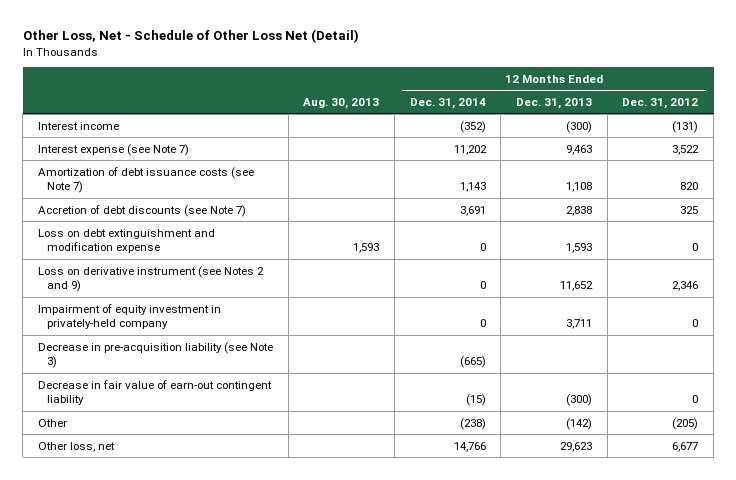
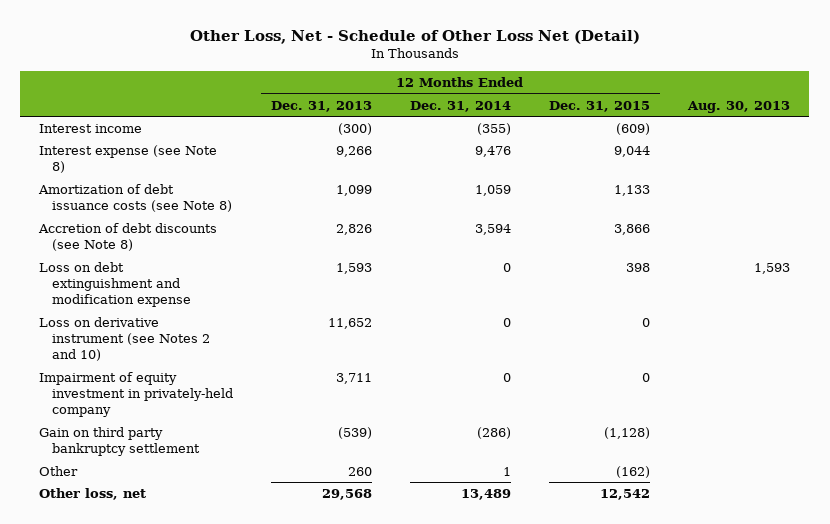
[622,97,699,109] Dec. 31, 2012 -> none
none -> [549,100,651,112] Dec. 31, 2015
[459,120,486,133] (352) -> [476,122,511,135] (355)
[38,143,190,156] Interest expense (see Note 7) -> [39,144,218,174] Interest expense (see Note 8)
[453,144,487,155] 11,202 -> [474,145,511,157] 9,476
[566,144,593,155] 9,463 -> [335,145,372,157] 9,266
[38,166,255,194] Amortization of debt issuance costs (see Note 7) -> [38,183,232,213] Amortization of debt issuance costs (see Note 8)
[459,182,486,193] 1,143 -> [474,184,511,196] 1,059
[566,182,593,193] 1,108 -> [335,184,372,196] 1,099
[38,204,247,217] Accretion of debt discounts (see Note 7) -> [38,222,218,252] Accretion of debt discounts (see Note 8)
[459,205,486,216] 3,691 -> [474,223,511,235] 3,594
[566,205,593,216] 2,838 -> [335,223,372,235] 2,826
[38,265,265,293] Loss on derivative instrument (see Notes 2 and 9) -> [39,316,210,362] Loss on derivative instrument (see Notes 2 and 10)
[38,341,274,369] Decrease in pre-acquisition liability (see Note 3) -> none
[38,379,273,406] Decrease in fair value of earn-out contingent liability -> none
none -> [39,426,200,457] Gain on third party bankruptcy settlement
[459,417,486,430] (238) -> [502,466,511,476] 1
[566,417,593,430] (142) -> [347,466,372,476] 260
[453,441,486,452] 14,766 -> [460,488,511,500] 13,489
[560,441,593,452] 29,623 -> [321,488,372,500] 29,568

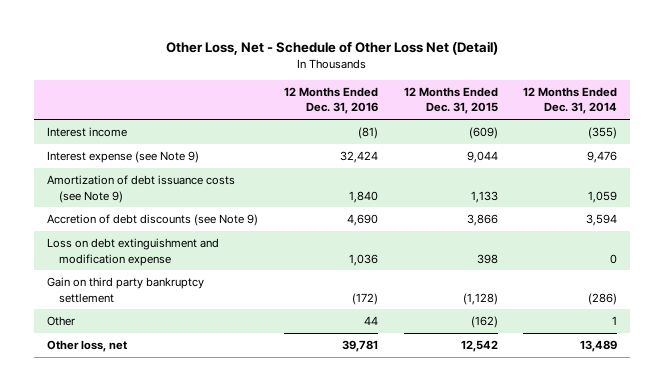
[270,100,372,112] Dec. 31, 2013 -> none
[687,100,791,113] Aug. 30, 2013 -> none
none -> [283,87,378,115] 12 Months Ended Dec. 31, 2016
[39,144,218,174] Interest expense (see Note 8) -> [47,151,200,164] Interest expense (see Note 9)
[38,183,232,213] Amortization of debt issuance costs (see Note 8) -> [47,175,236,203] Amortization of debt issuance costs (see Note 9)
[38,222,218,252] Accretion of debt discounts (see Note 8) -> [47,214,259,227] Accretion of debt discounts (see Note 9)
[39,316,210,362] Loss on derivative instrument (see Notes 2 and 10) -> none
[39,371,233,418] Impairment of equity investment in privately-held company -> none

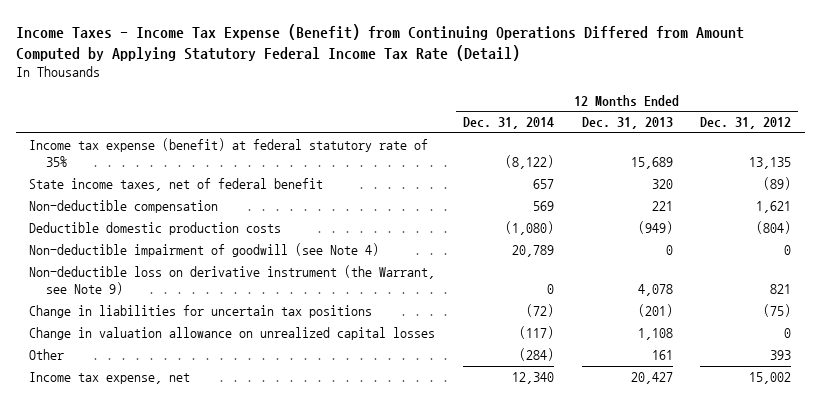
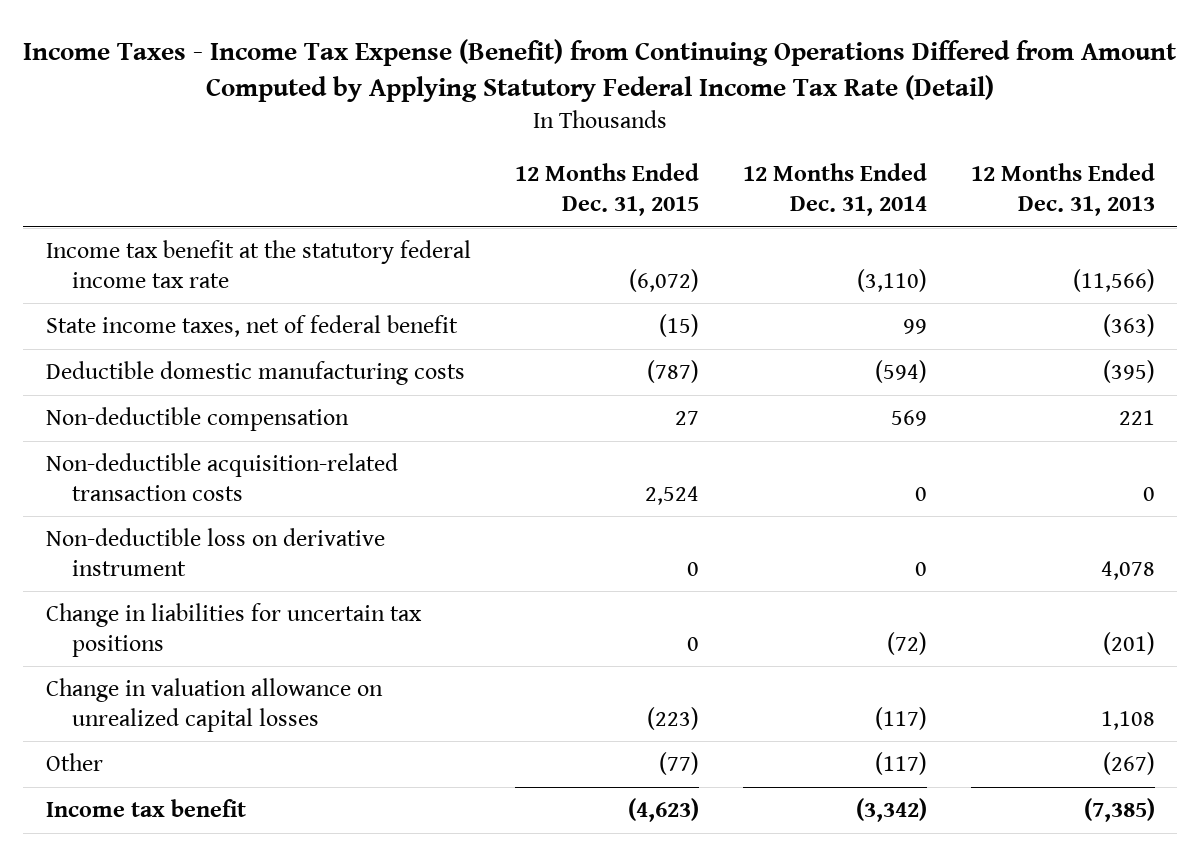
[700,117,792,130] Dec. 31, 2012 -> none
none -> [514,163,699,216] 12 Months Ended Dec. 31, 2015
[29,138,429,168] Income tax expense (benefit) at federal statutory rate of 35% -> [45,240,471,288] Income tax benefit at the statutory federal income tax rate
[505,155,555,170] (8,122) -> [857,268,928,292] (3,110)
[630,157,673,170] 15,689 -> [1073,268,1156,292] (11,566)
[533,179,555,190] 657 -> [903,319,928,335] 99
[651,179,673,190] 320 -> [1103,314,1156,338] (363)
none -> [45,361,465,386] Deductible domestic manufacturing costs
[29,222,282,236] Deductible domestic production costs -> none
[29,243,380,258] Non-deductible impairment of goodwill (see Note 4) -> none
none -> [45,453,398,501] Non-deductible acquisition-related transaction costs
[29,265,436,296] Non-deductible loss on derivative instrument (the Warrant, see Note 9) -> [45,528,385,576] Non-deductible loss on derivative instrument
[519,348,555,362] (284) -> [875,752,928,776] (117)
[651,350,673,361] 161 -> [1103,752,1156,776] (267)
[29,372,191,385] Income tax expense, net -> [45,799,246,818] Income tax benefit
[512,372,555,385] 12,340 -> [856,798,928,823] (3,342)
[630,372,673,385] 20,427 -> [1084,798,1156,823] (7,385)

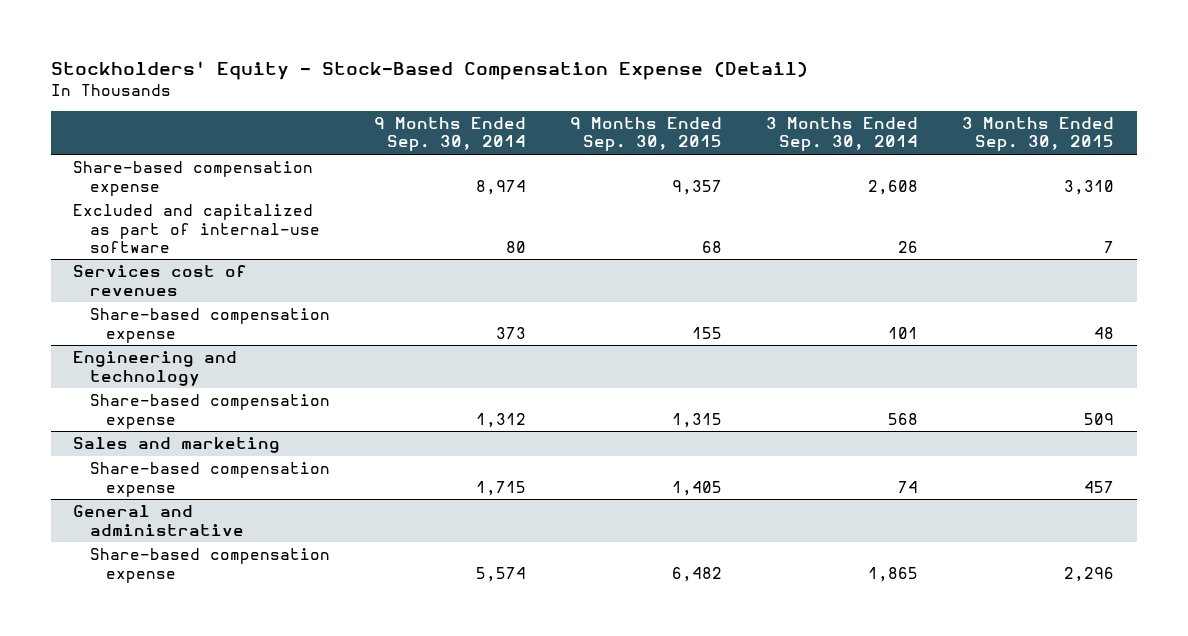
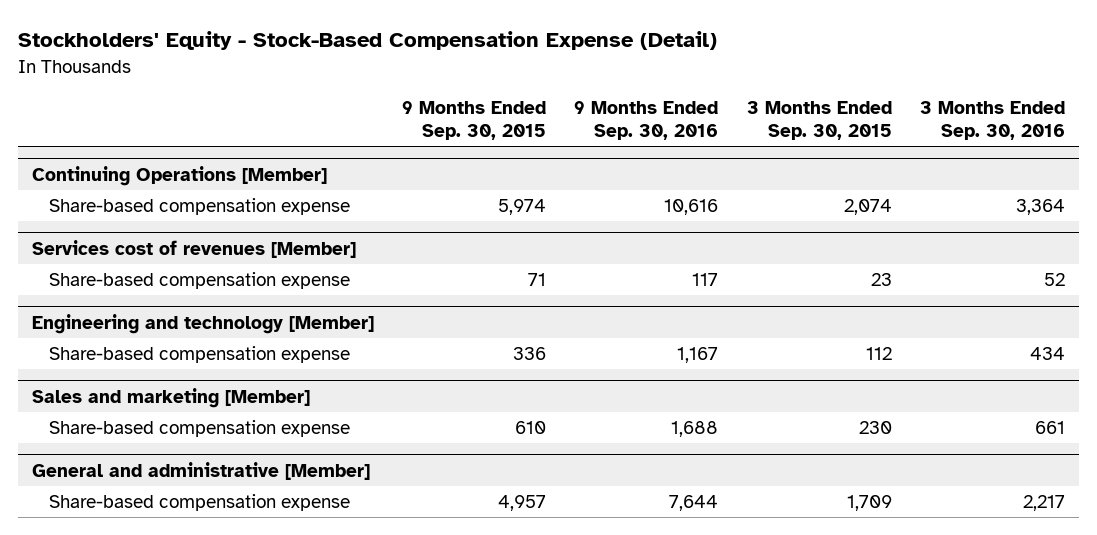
[373,117,526,152] 9 Months Ended Sep. 30, 2014 -> none
[766,117,919,152] 3 Months Ended Sep. 30, 2014 -> none
none -> [574,101,719,141] 9 Months Ended Sep. 30, 2016
none -> [919,101,1065,141] 3 Months Ended Sep. 30, 2016
[73,204,320,253] Excluded and capitalized as part of internal-use software -> none
none -> [31,165,327,186] Continuing Operations [Member]
[672,179,723,195] 9,357 -> [498,199,547,216] 5,974
[1064,179,1115,195] 3,310 -> [843,199,892,216] 2,074
[73,265,248,296] Services cost of revenues -> [31,239,356,258] Services cost of revenues [Member]
[692,326,723,339] 155 -> [528,273,547,287] 71
[1094,326,1115,339] 48 -> [870,273,892,287] 23
[73,351,238,386] Engineering and technology -> [31,313,374,334] Engineering and technology [Member]
[672,412,723,428] 1,315 -> [513,347,547,361] 336
[1084,412,1115,425] 509 -> [865,347,892,361] 112
[73,437,281,454] Sales and marketing -> [31,387,310,408] Sales and marketing [Member]
[672,480,723,496] 1,405 -> [515,421,547,435] 610
[1084,480,1115,493] 457 -> [858,421,892,435] 230
[73,505,244,536] General and administrative -> [31,461,370,480] General and administrative [Member]
[672,566,723,582] 6,482 -> [498,495,547,512] 4,957
[1064,566,1115,582] 2,296 -> [846,495,892,512] 1,709

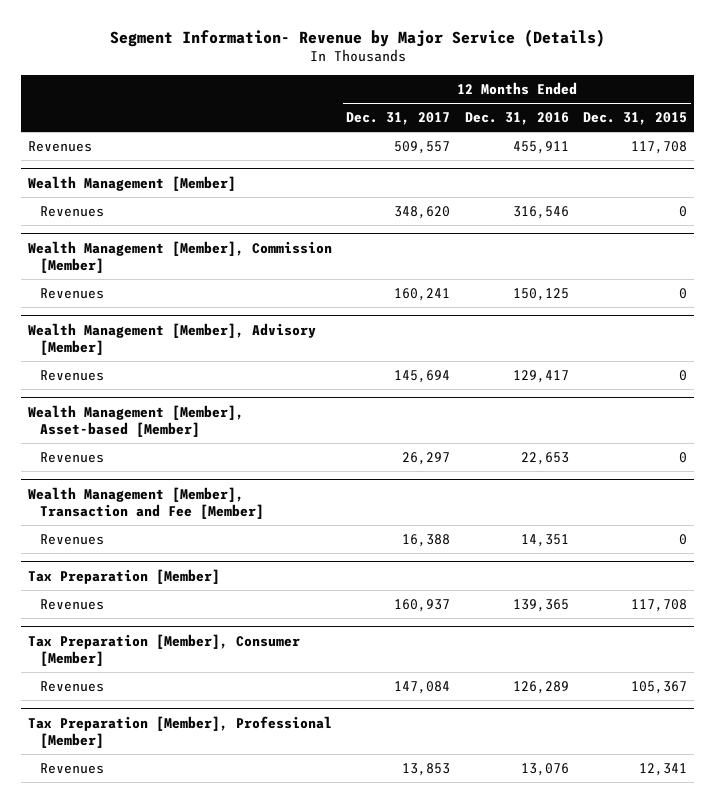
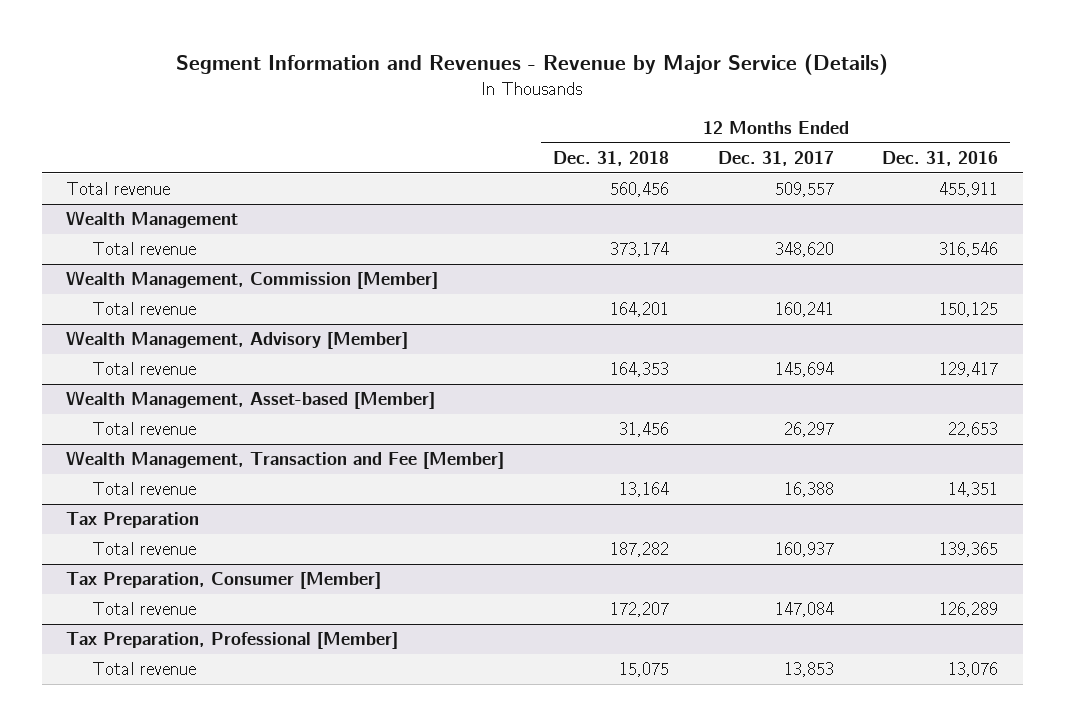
[109,28,605,47] Segment Information- Revenue by Major Service (Details) -> [176,54,889,76] Segment Information and Revenues - Revenue by Major Service (Details)
[582,112,687,126] Dec. 31, 2015 -> none
none -> [552,151,669,167] Dec. 31, 2018
[28,140,93,152] Revenues -> [66,182,171,196] Total revenue
[28,175,237,191] Wealth Management [Member] -> [66,210,239,229] Wealth Management
[40,205,105,217] Revenues -> [91,242,196,256] Total revenue
[28,240,333,274] Wealth Management [Member], Commission [Member] -> [66,270,439,290] Wealth Management, Commission [Member]
[40,287,105,299] Revenues -> [91,302,196,316] Total revenue
[28,322,317,356] Wealth Management [Member], Advisory [Member] -> [66,330,409,350] Wealth Management, Advisory [Member]
[40,369,105,381] Revenues -> [91,362,196,376] Total revenue
[28,404,245,438] Wealth Management [Member], Asset-based [Member] -> [66,390,436,410] Wealth Management, Asset-based [Member]
[40,451,105,463] Revenues -> [91,422,196,436] Total revenue
[28,486,265,520] Wealth Management [Member], Transaction and Fee [Member] -> [66,450,505,470] Wealth Management, Transaction and Fee [Member]
[40,533,105,545] Revenues -> [91,482,196,496] Total revenue
[28,568,221,584] Tax Preparation [Member] -> [66,512,200,529] Tax Preparation
[40,598,105,610] Revenues -> [91,542,196,556] Total revenue
[28,633,301,667] Tax Preparation [Member], Consumer [Member] -> [66,572,382,590] Tax Preparation, Consumer [Member]
[40,680,105,692] Revenues -> [91,602,196,616] Total revenue
[28,715,333,749] Tax Preparation [Member], Professional [Member] -> [66,632,399,650] Tax Preparation, Professional [Member]
[40,762,105,774] Revenues -> [91,662,196,676] Total revenue

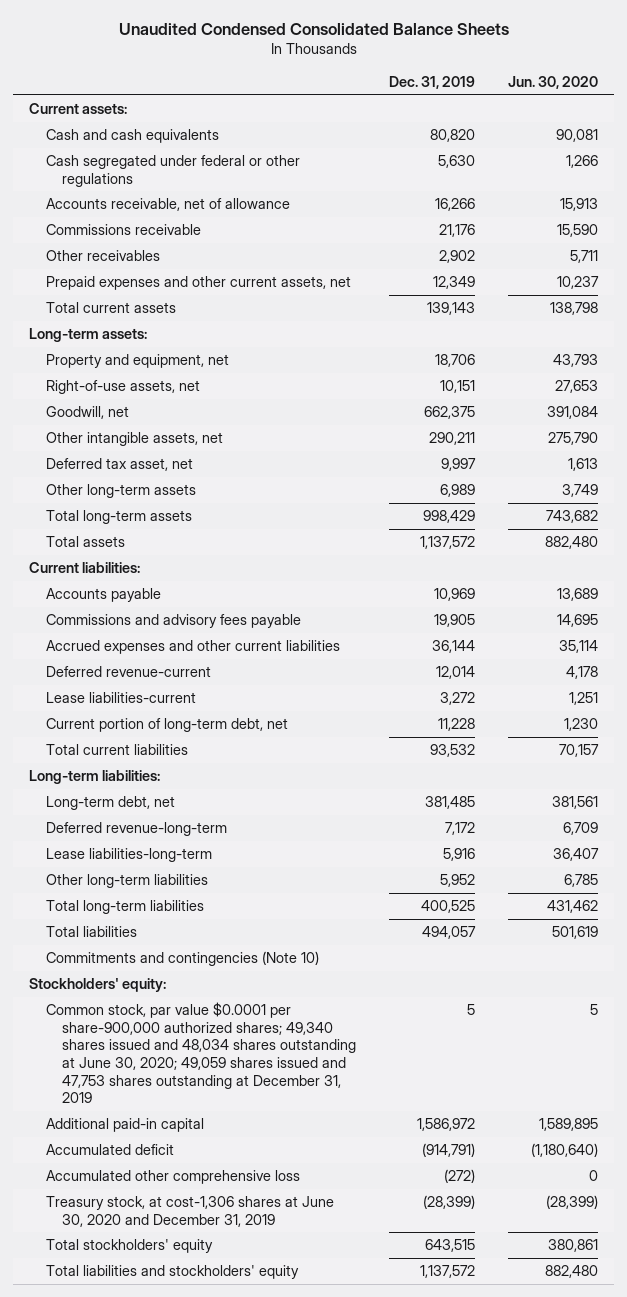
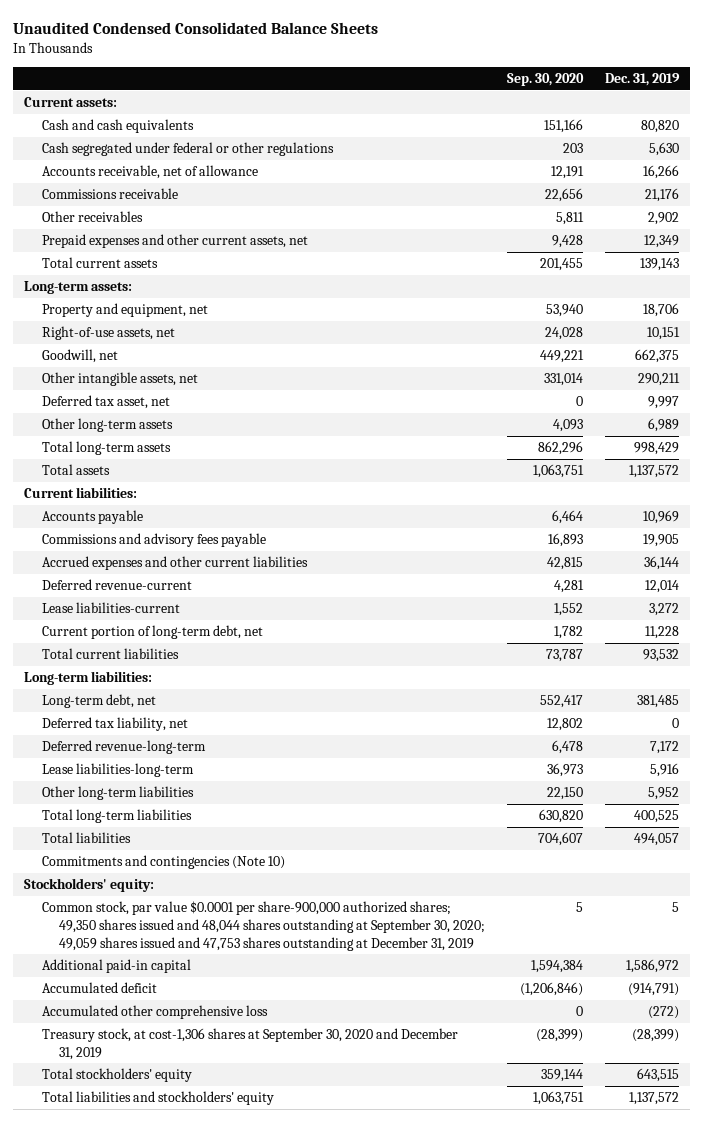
[507,75,598,89] Jun. 30, 2020 -> none
none -> [506,73,584,87] Sep. 30, 2020
none -> [41,716,188,731] Deferred tax liability, net
[45,1002,357,1104] Common stock, par value $0.0001 per share-900,000 authorized shares; 49,340 shares issued and 48,034 shares outstanding at June 30, 2020; 49,059 shares issued and 47,753 shares outstanding at December 31, 2019 -> [41,900,486,951] Common stock, par value $0.0001 per share-900,000 authorized shares; 49,350 shares issued and 48,044 shares outstanding at September 30, 2020; 49,059 shares issued and 47,753 shares outstanding at December 31, 2019
[45,1196,334,1227] Treasury stock, at cost-1,306 shares at June 30, 2020 and December 31, 2019 -> [41,1027,458,1060] Treasury stock, at cost-1,306 shares at September 30, 2020 and December 31, 2019

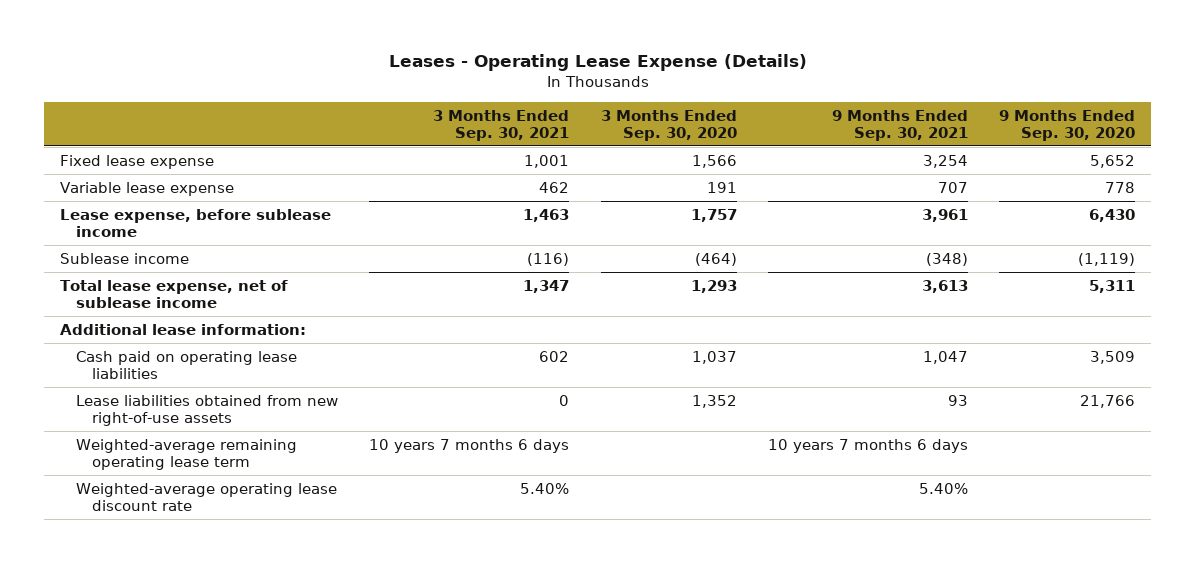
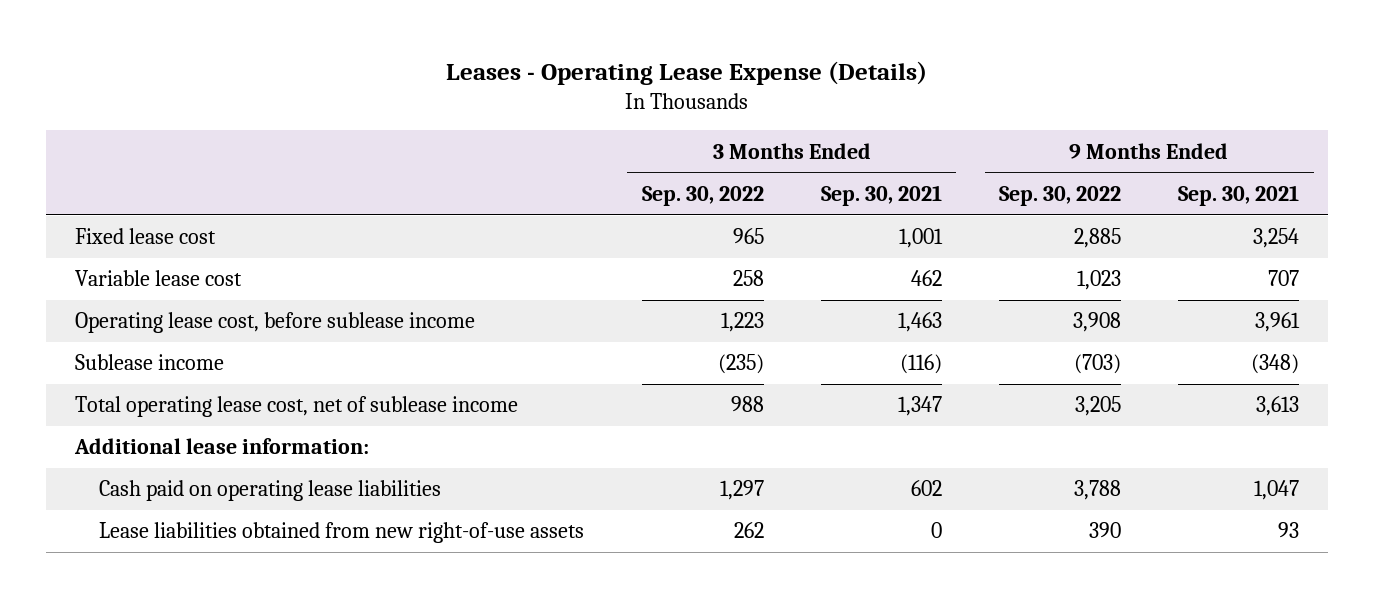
[600,109,737,141] 3 Months Ended Sep. 30, 2020 -> none
[999,109,1136,141] 9 Months Ended Sep. 30, 2020 -> none
none -> [641,186,764,207] Sep. 30, 2022
none -> [999,186,1122,207] Sep. 30, 2022
[59,154,214,169] Fixed lease expense -> [75,228,217,245] Fixed lease cost
[59,181,234,196] Variable lease expense -> [75,270,243,287] Variable lease cost
[59,208,331,237] Lease expense, before sublease income -> [75,312,476,334] Operating lease cost, before sublease income
[59,279,288,308] Total lease expense, net of sublease income -> [75,396,519,418] Total operating lease cost, net of sublease income
[76,438,298,470] Weighted-average remaining operating lease term -> none
[76,482,338,511] Weighted-average operating lease discount rate -> none

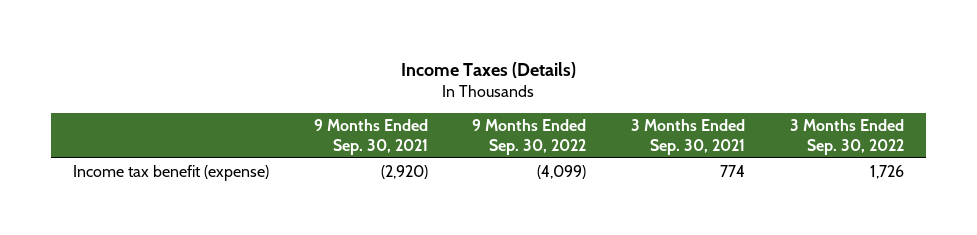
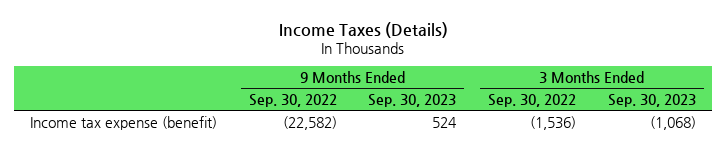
[313,118,428,155] 9 Months Ended Sep. 30, 2021 -> none
[631,118,746,155] 3 Months Ended Sep. 30, 2021 -> none
none -> [368,93,457,107] Sep. 30, 2023
none -> [607,93,696,107] Sep. 30, 2023
[73,165,270,182] Income tax benefit (expense) -> [30,115,218,130] Income tax expense (benefit)
[537,165,587,180] (4,099) -> [282,115,337,130] (22,582)
[869,165,904,180] 1,726 -> [530,115,577,130] (1,536)

